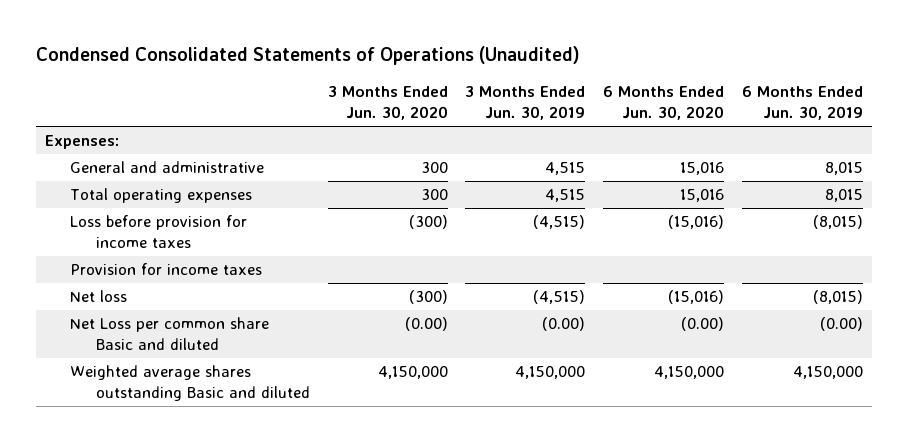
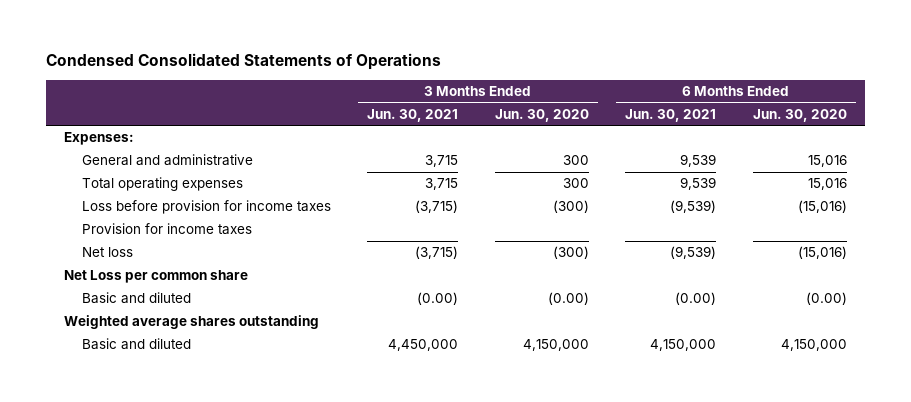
[35,46,580,66] Condensed Consolidated Statements of Operations (Unaudited) -> [45,53,441,71] Condensed Consolidated Statements of Operations
[465,86,586,121] 3 Months Ended Jun. 30, 2019 -> none
[741,86,863,121] 6 Months Ended Jun. 30, 2019 -> none
none -> [367,108,459,122] Jun. 30, 2021
none -> [625,108,717,122] Jun. 30, 2021
none -> [63,270,248,284] Net Loss per common share
[70,317,270,351] Net Loss per common share Basic and diluted -> [81,292,191,305] Basic and diluted
none -> [63,315,319,330] Weighted average shares outstanding
[70,365,310,402] Weighted average shares outstanding Basic and diluted -> [81,338,191,351] Basic and diluted

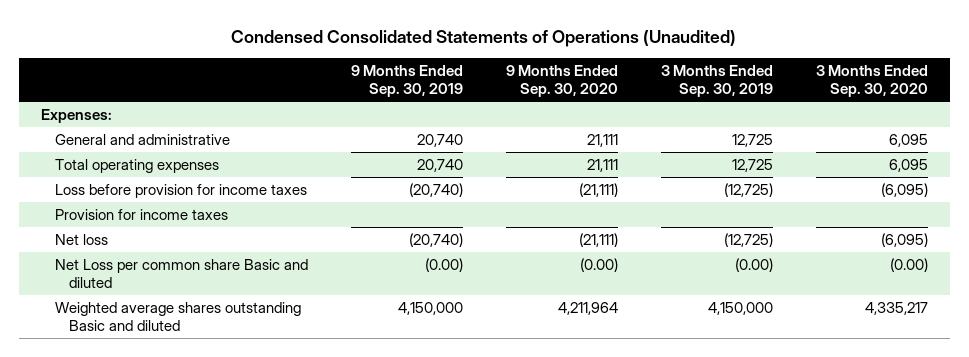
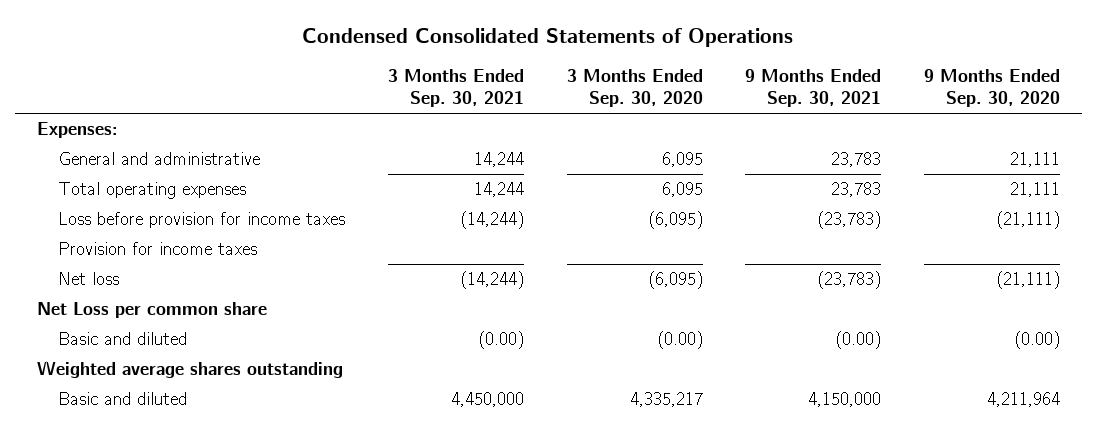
[231,29,737,47] Condensed Consolidated Statements of Operations (Unaudited) -> [302,27,794,47] Condensed Consolidated Statements of Operations
[351,65,464,98] 9 Months Ended Sep. 30, 2019 -> none
[661,65,774,98] 3 Months Ended Sep. 30, 2019 -> none
none -> [387,68,524,108] 3 Months Ended Sep. 30, 2021
none -> [745,68,882,108] 9 Months Ended Sep. 30, 2021
none -> [36,302,267,319] Net Loss per common share
[55,259,309,289] Net Loss per common share Basic and diluted -> [58,332,188,346] Basic and diluted
none -> [36,360,343,379] Weighted average shares outstanding
[55,302,302,332] Weighted average shares outstanding Basic and diluted -> [58,392,188,406] Basic and diluted

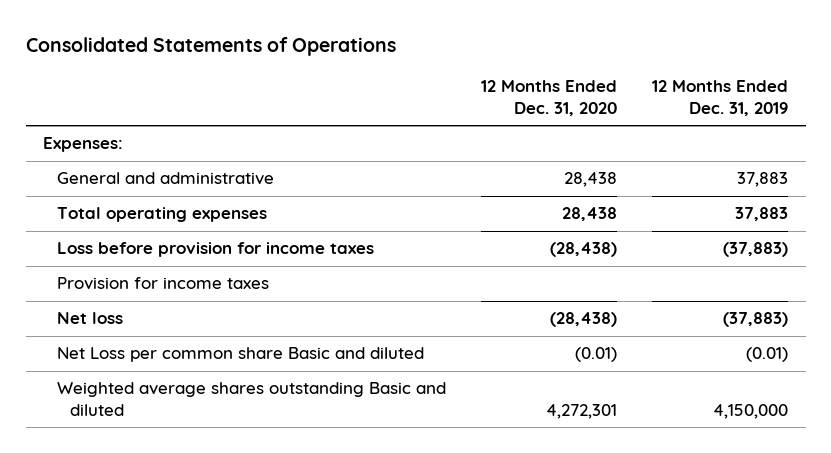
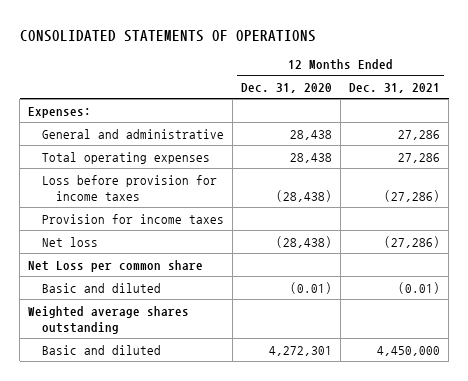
[25,36,396,56] Consolidated Statements of Operations -> [19,29,316,42] CONSOLIDATED STATEMENTS OF OPERATIONS
[652,80,789,116] 12 Months Ended Dec. 31, 2019 -> none
none -> [349,82,441,93] Dec. 31, 2021
none -> [28,259,204,272] Net Loss per common share
[56,347,424,363] Net Loss per common share Basic and diluted -> [41,282,161,293] Basic and diluted
none -> [28,305,190,334] Weighted average shares outstanding
[56,382,446,417] Weighted average shares outstanding Basic and diluted -> [41,344,161,355] Basic and diluted

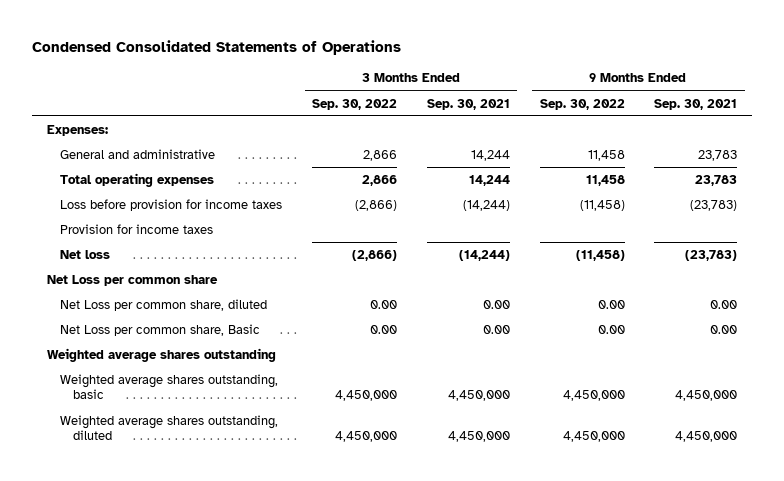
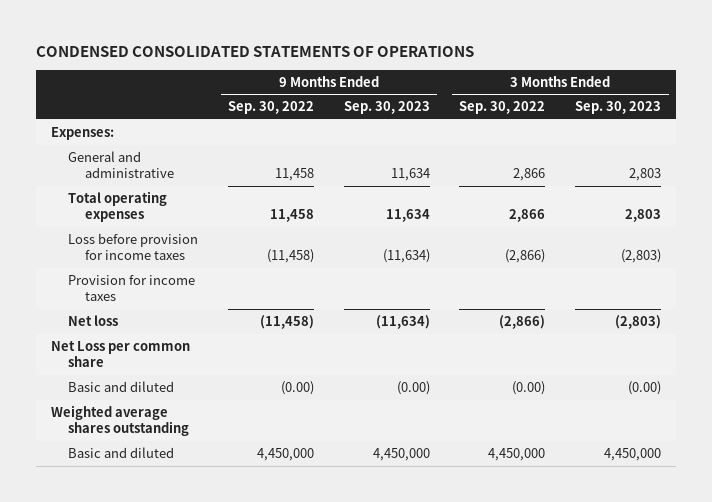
[32,40,402,56] Condensed Consolidated Statements of Operations -> [36,45,475,57] CONDENSED CONSOLIDATED STATEMENTS OF OPERATIONS
[426,98,510,110] Sep. 30, 2021 -> none
[654,98,738,110] Sep. 30, 2021 -> none
none -> [343,101,430,115] Sep. 30, 2023
none -> [575,101,662,115] Sep. 30, 2023
[60,299,268,312] Net Loss per common share, diluted -> none
[60,324,261,337] Net Loss per common share, Basic -> none
none -> [68,381,175,393] Basic and diluted
[60,415,279,441] Weighted average shares outstanding, diluted -> none
[60,374,279,400] Weighted average shares outstanding, basic -> [68,447,175,459] Basic and diluted

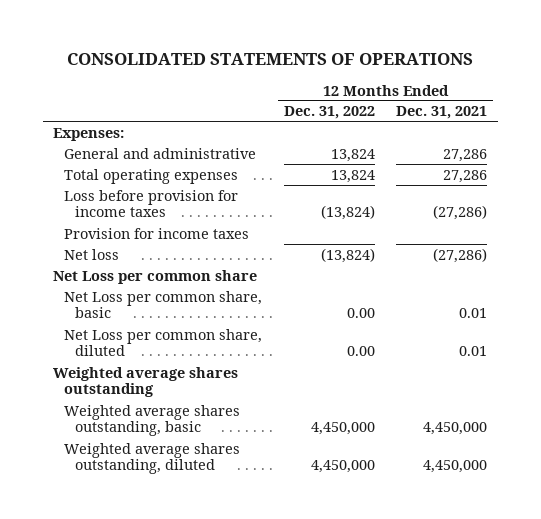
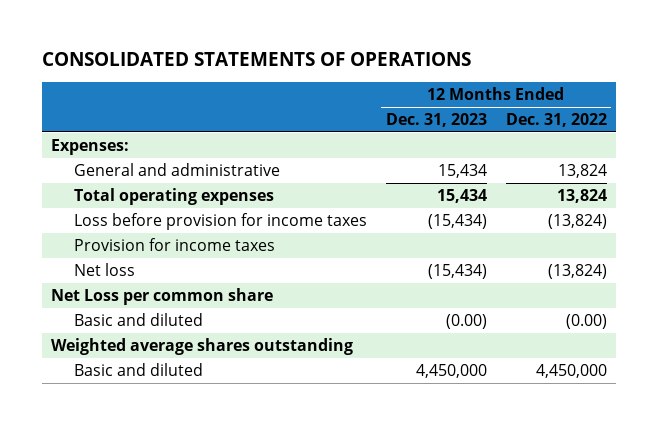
[396,106,488,120] Dec. 31, 2021 -> none
none -> [385,113,487,128] Dec. 31, 2023
[64,290,263,319] Net Loss per common share, basic -> none
[64,328,263,357] Net Loss per common share, diluted -> none
none -> [73,313,203,327] Basic and diluted
[64,442,241,475] Weighted average shares outstanding, diluted -> none
[64,404,241,437] Weighted average shares outstanding, basic -> [73,363,203,377] Basic and diluted

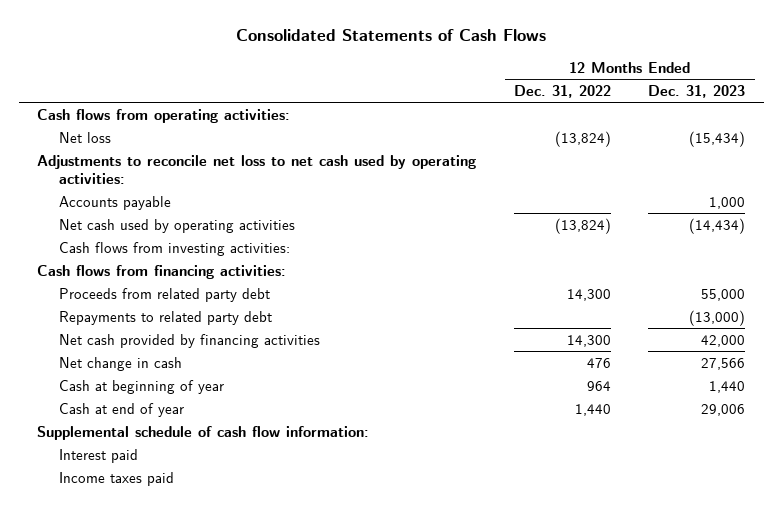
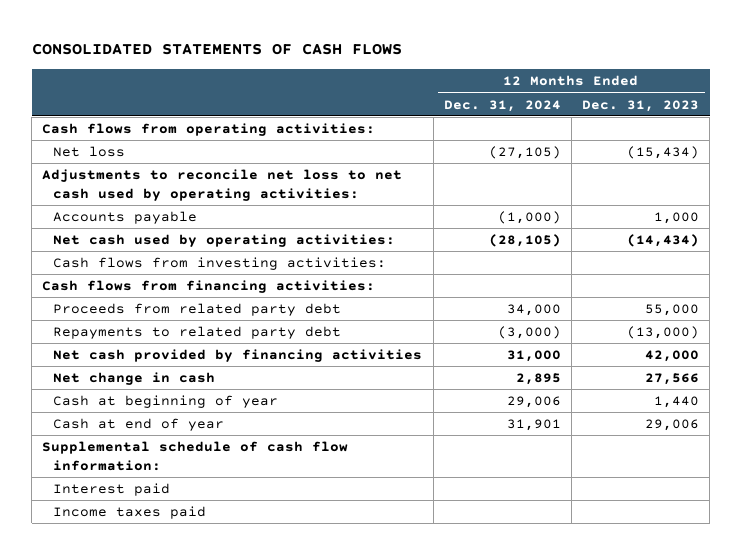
[236,29,547,42] Consolidated Statements of Cash Flows -> [31,43,402,56] CONSOLIDATED STATEMENTS OF CASH FLOWS
[513,84,611,98] Dec. 31, 2022 -> none
none -> [443,99,561,112] Dec. 31, 2024
[59,218,296,233] Net cash used by operating activities -> [53,234,396,248] Net cash used by operating activities:

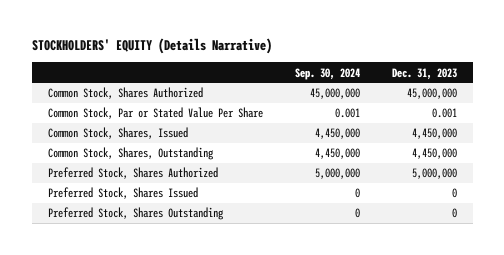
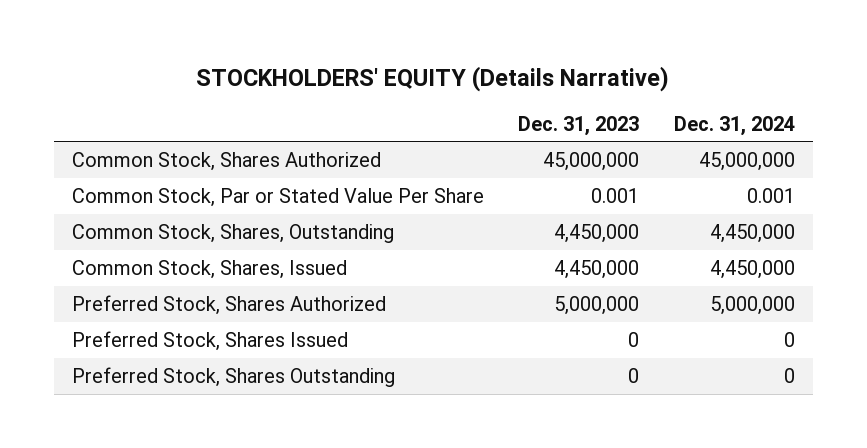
[294,67,360,80] Sep. 30, 2024 -> none
none -> [674,115,796,136] Dec. 31, 2024
[47,127,188,140] Common Stock, Shares, Issued -> [71,260,347,280] Common Stock, Shares, Issued

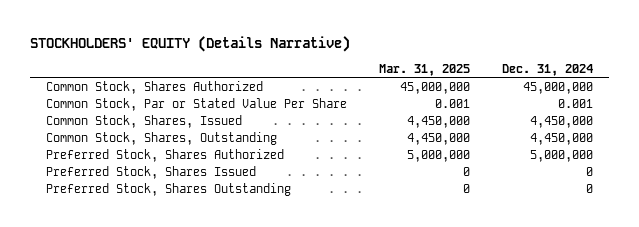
[518,115,640,136] Dec. 31, 2023 -> none
none -> [378,63,470,76] Mar. 31, 2025
[71,224,394,244] Common Stock, Shares, Outstanding -> [46,131,278,145] Common Stock, Shares, Outstanding

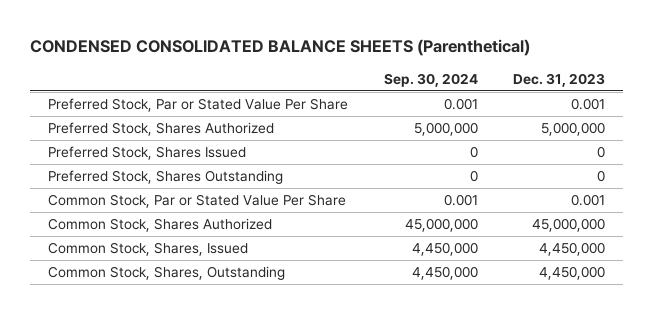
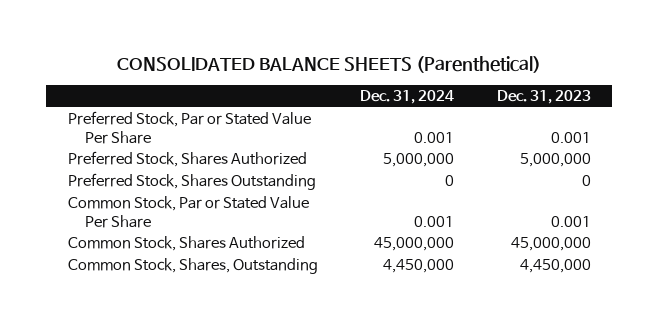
[30,39,531,57] CONDENSED CONSOLIDATED BALANCE SHEETS (Parenthetical) -> [117,55,542,73] CONSOLIDATED BALANCE SHEETS (Parenthetical)
[383,72,478,87] Sep. 30, 2024 -> none
none -> [360,90,455,105] Dec. 31, 2024
[48,146,247,161] Preferred Stock, Shares Issued -> none
[48,242,249,257] Common Stock, Shares, Issued -> none

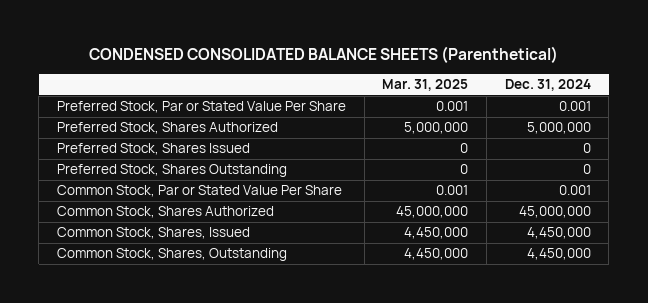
[117,55,542,73] CONSOLIDATED BALANCE SHEETS (Parenthetical) -> [88,45,558,63] CONDENSED CONSOLIDATED BALANCE SHEETS (Parenthetical)
[496,90,591,105] Dec. 31, 2023 -> none
none -> [382,79,469,92] Mar. 31, 2025
none -> [56,143,250,156] Preferred Stock, Shares Issued
none -> [56,227,250,240] Common Stock, Shares, Issued

